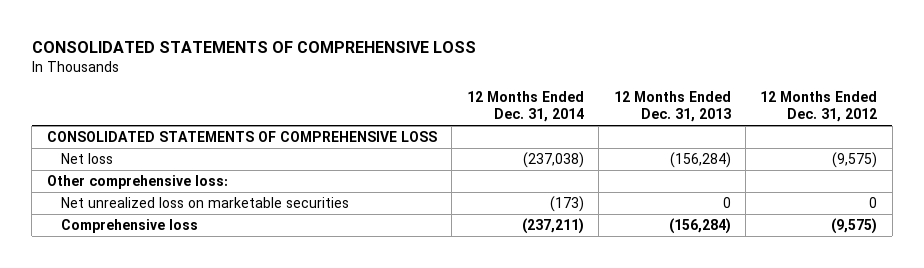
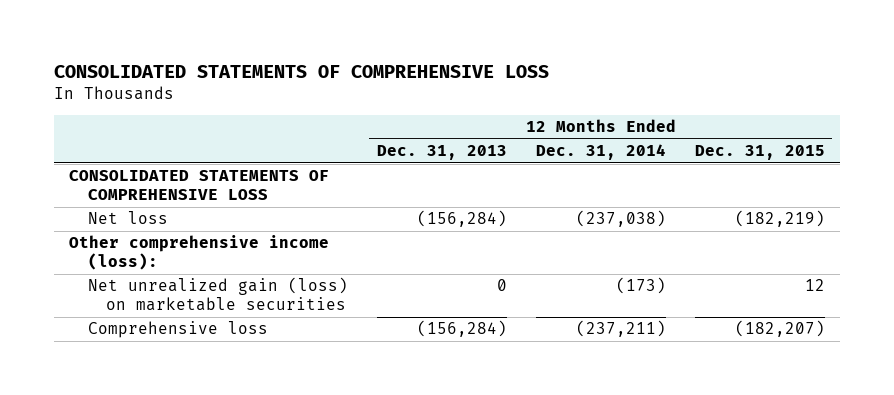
[760,90,878,123] 12 Months Ended Dec. 31, 2012 -> none
none -> [695,145,826,161] Dec. 31, 2015
[46,174,228,189] Other comprehensive loss: -> [68,235,329,271] Other comprehensive income (loss):
[61,196,350,208] Net unrealized loss on marketable securities -> [87,277,348,312] Net unrealized gain (loss) on marketable securities

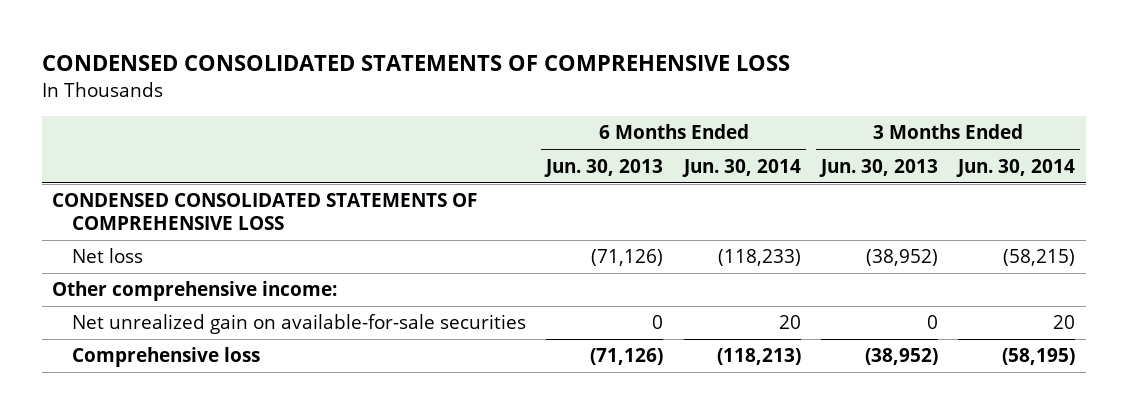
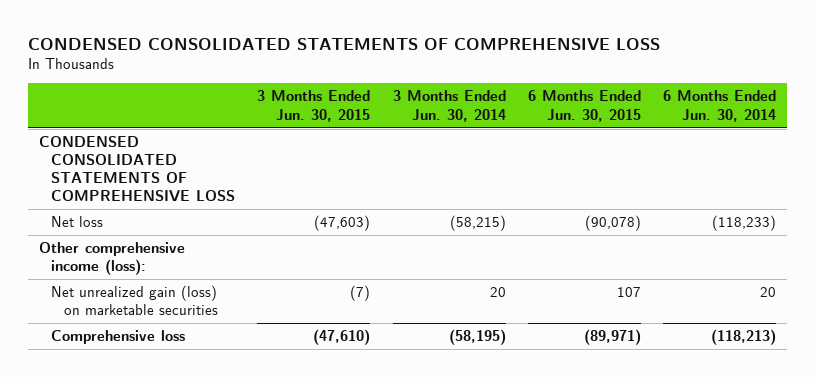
[544,158,664,177] Jun. 30, 2013 -> none
[819,158,939,177] Jun. 30, 2013 -> none
none -> [257,90,371,122] 3 Months Ended Jun. 30, 2015
none -> [527,90,641,122] 6 Months Ended Jun. 30, 2015
[52,281,338,302] Other comprehensive income: -> [38,241,185,276] Other comprehensive income (loss):
[72,314,527,335] Net unrealized gain on available-for-sale securities -> [51,284,218,316] Net unrealized gain (loss) on marketable securities

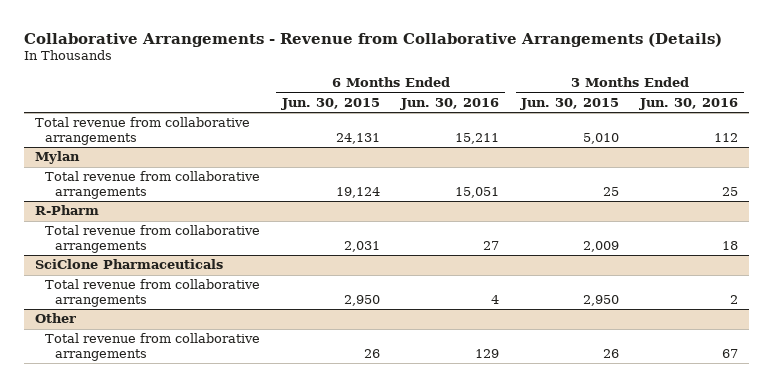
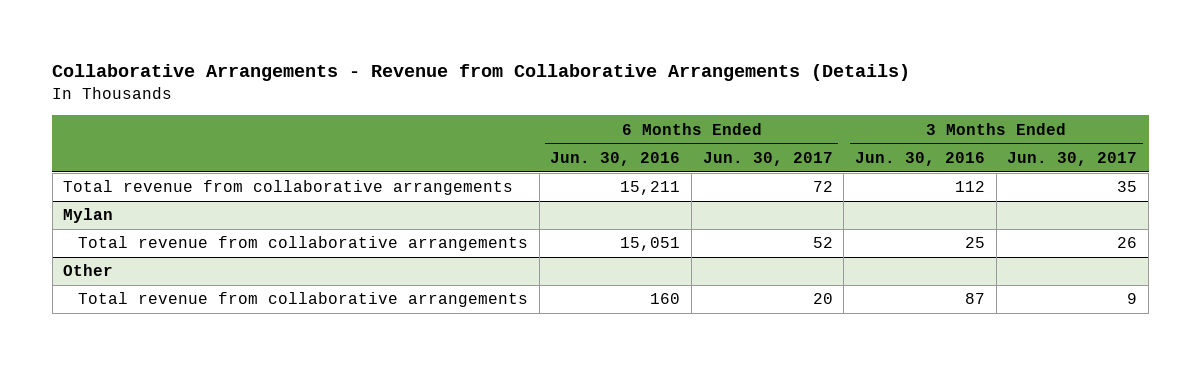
[280,98,380,111] Jun. 30, 2015 -> none
[519,98,619,111] Jun. 30, 2015 -> none
none -> [702,151,833,166] Jun. 30, 2017
none -> [1007,151,1138,166] Jun. 30, 2017
[35,205,100,216] R-Pharm -> none
[45,225,261,253] Total revenue from collaborative arrangements -> none
[35,259,224,270] SciClone Pharmaceuticals -> none
[45,279,261,307] Total revenue from collaborative arrangements -> none
[475,348,500,358] 129 -> [650,293,681,305] 160
[722,348,739,358] 67 -> [965,293,986,305] 87

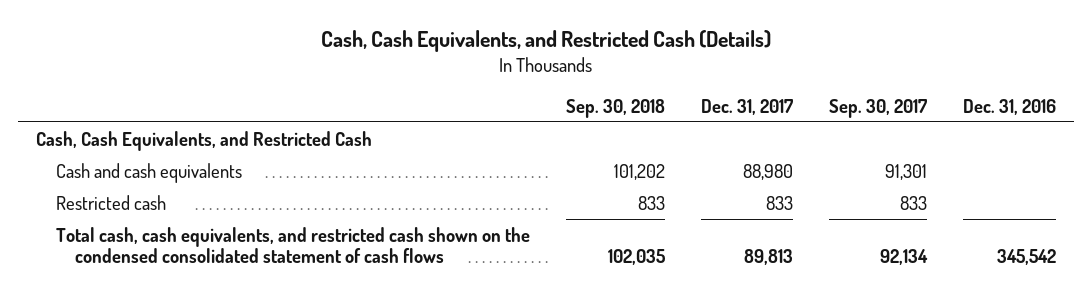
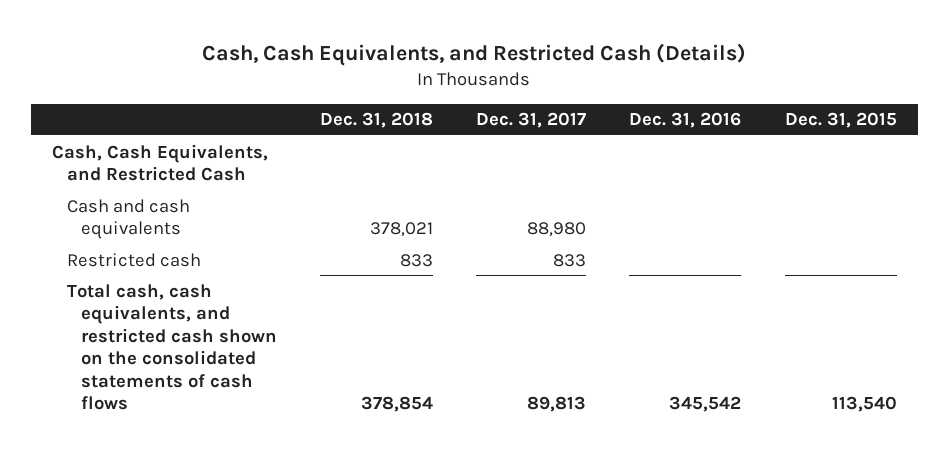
[565,98,665,118] Sep. 30, 2018 -> none
[828,98,927,118] Sep. 30, 2017 -> none
none -> [319,112,433,129] Dec. 31, 2018
none -> [784,112,897,129] Dec. 31, 2015
[55,226,530,264] Total cash, cash equivalents, and restricted cash shown on the condensed consolidated statement of cash flows -> [66,283,277,411] Total cash, cash equivalents, and restricted cash shown on the consolidated statements of cash flows

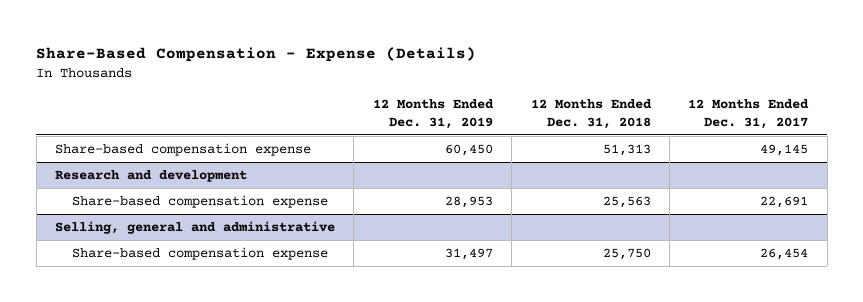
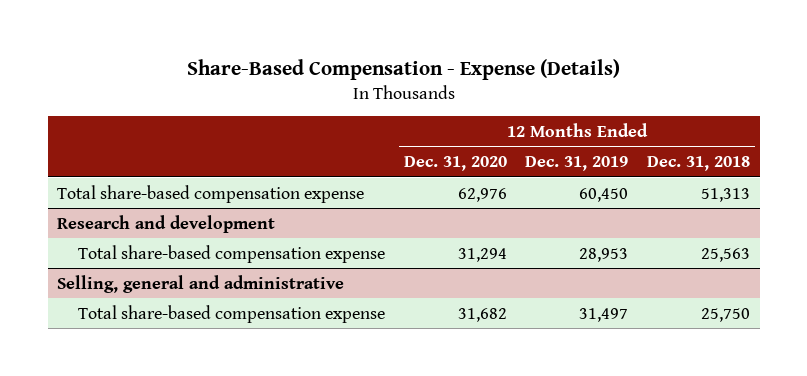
[688,99,810,129] 12 Months Ended Dec. 31, 2017 -> none
none -> [403,156,507,172] Dec. 31, 2020
[55,142,312,156] Share-based compensation expense -> [56,184,364,203] Total share-based compensation expense
[72,194,329,208] Share-based compensation expense -> [77,244,385,263] Total share-based compensation expense
[72,246,329,260] Share-based compensation expense -> [77,304,385,323] Total share-based compensation expense

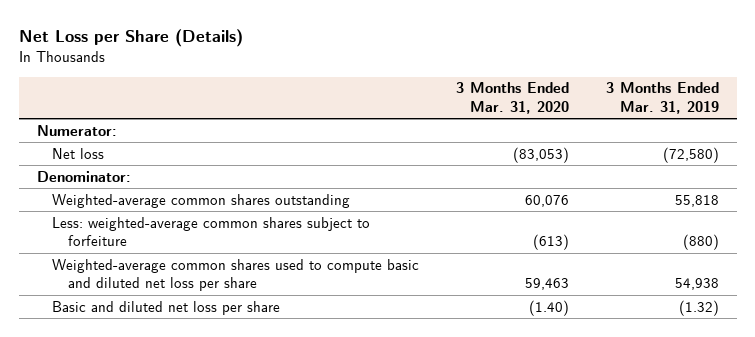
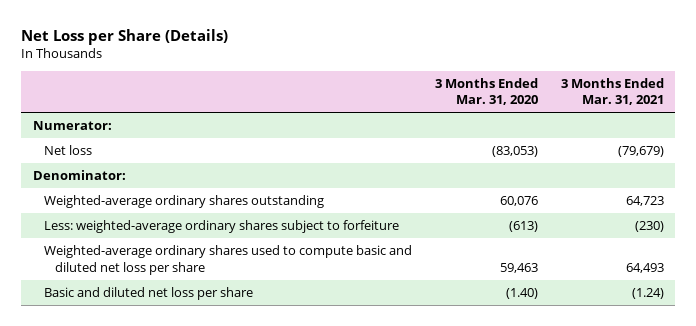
[605,82,719,114] 3 Months Ended Mar. 31, 2019 -> none
none -> [560,77,664,106] 3 Months Ended Mar. 31, 2021
[52,193,351,208] Weighted-average common shares outstanding -> [44,195,325,209] Weighted-average ordinary shares outstanding
[52,216,371,247] Less: weighted-average common shares subject to forfeiture -> [44,220,400,234] Less: weighted-average ordinary shares subject to forfeiture
[52,258,420,292] Weighted-average common shares used to compute basic and diluted net loss per share -> [44,245,413,275] Weighted-average ordinary shares used to compute basic and diluted net loss per share

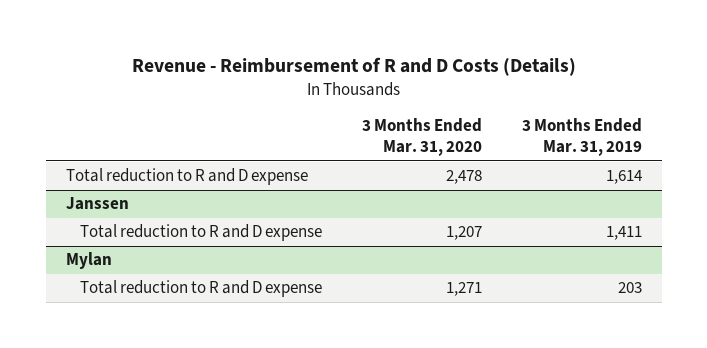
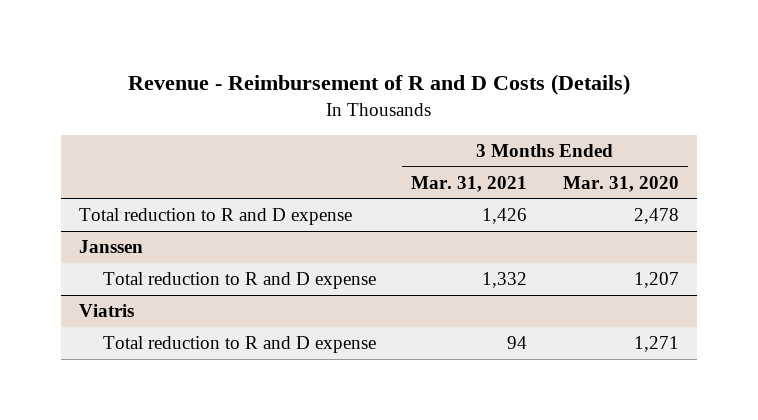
[521,117,642,157] 3 Months Ended Mar. 31, 2019 -> none
none -> [411,175,528,192] Mar. 31, 2021
[65,252,112,270] Mylan -> [78,303,134,317] Viatris

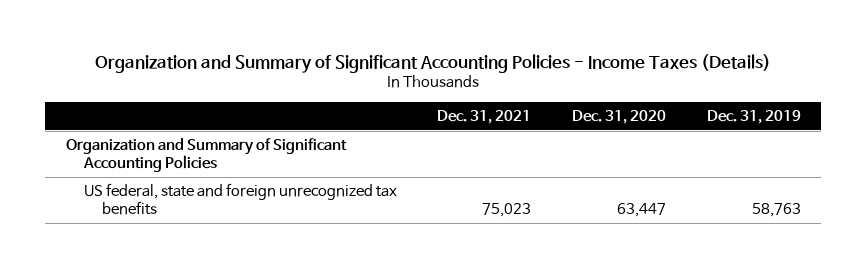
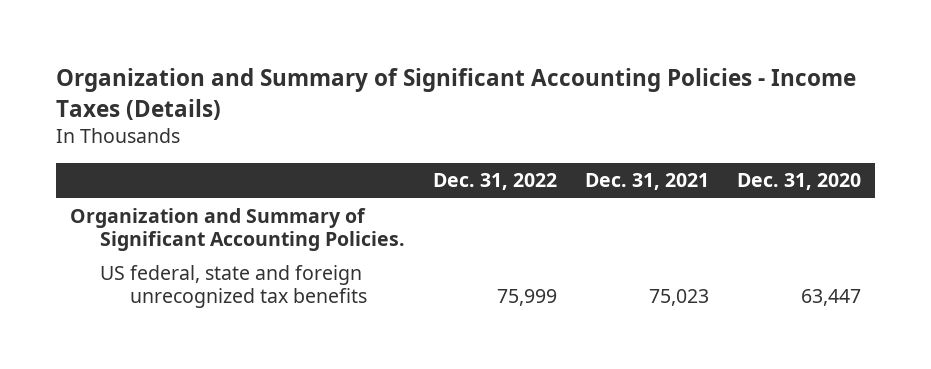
[706,109,801,124] Dec. 31, 2019 -> none
none -> [432,173,557,191] Dec. 31, 2022
[65,138,347,173] Organization and Summary of Significant Accounting Policies -> [70,208,405,252] Organization and Summary of Significant Accounting Policies.

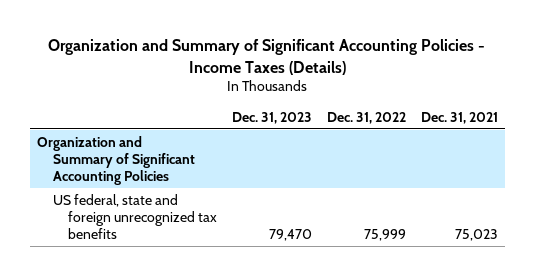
[736,173,861,191] Dec. 31, 2020 -> none
none -> [232,111,313,124] Dec. 31, 2023
[70,208,405,252] Organization and Summary of Significant Accounting Policies. -> [37,135,195,185] Organization and Summary of Significant Accounting Policies

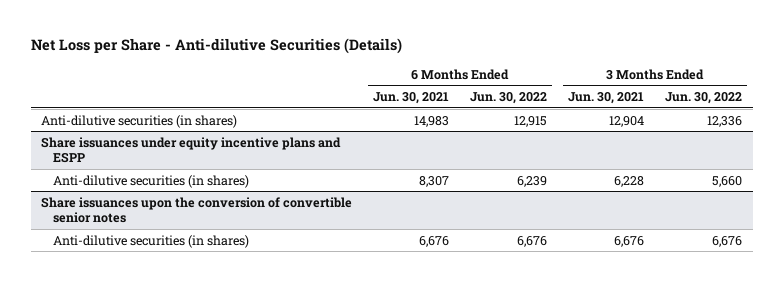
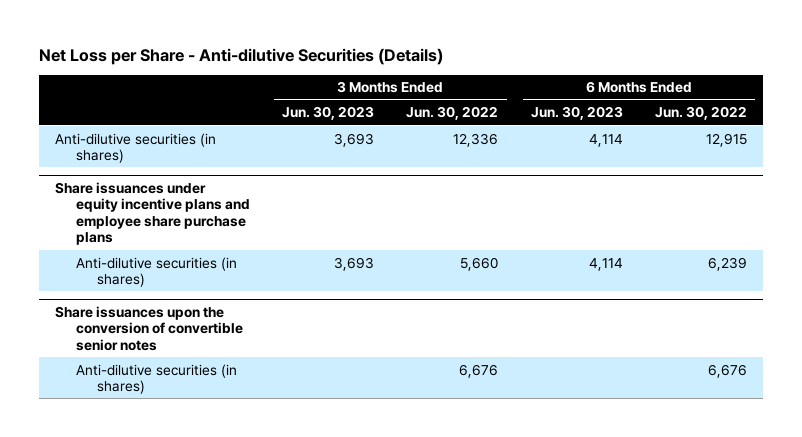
[373,91,450,104] Jun. 30, 2021 -> none
[568,91,645,104] Jun. 30, 2021 -> none
none -> [282,106,375,121] Jun. 30, 2023
none -> [530,106,623,121] Jun. 30, 2023
[41,136,342,164] Share issuances under equity incentive plans and ESPP -> [54,181,251,246] Share issuances under equity incentive plans and employee share purchase plans

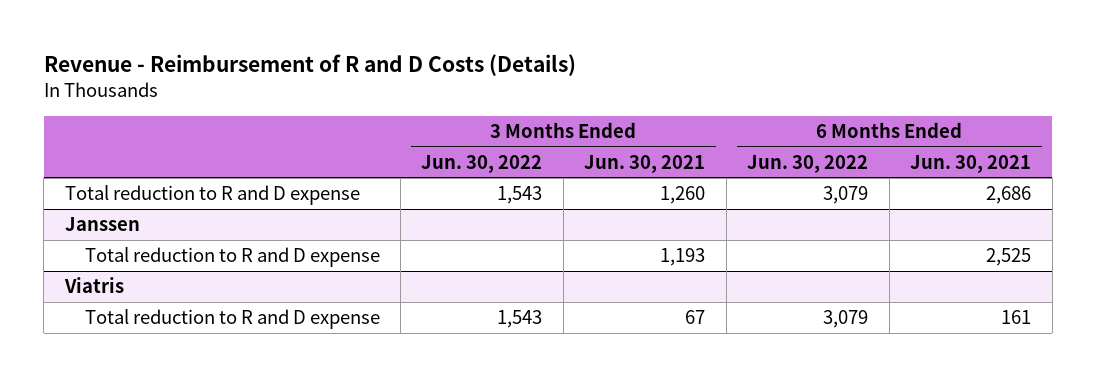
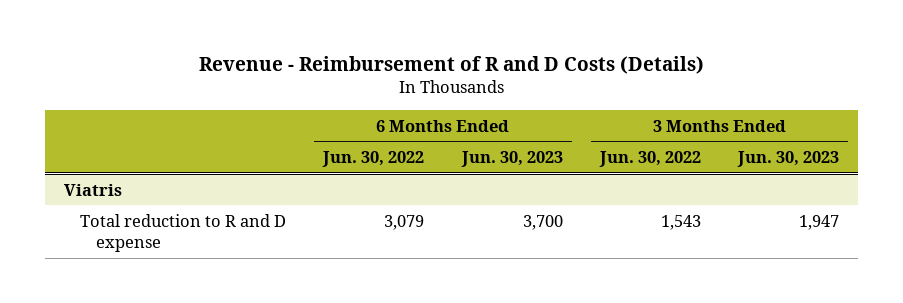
[584,154,706,173] Jun. 30, 2021 -> none
[910,154,1032,173] Jun. 30, 2021 -> none
none -> [460,150,563,167] Jun. 30, 2023
none -> [737,150,840,167] Jun. 30, 2023
[64,185,360,206] Total reduction to R and D expense -> none
[64,217,140,232] Janssen -> none
[84,247,380,268] Total reduction to R and D expense -> none

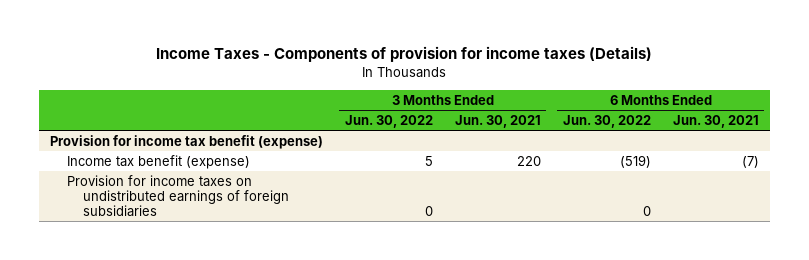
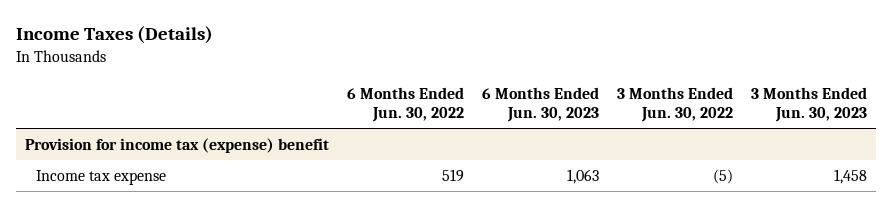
[156,46,653,63] Income Taxes - Components of provision for income taxes (Details) -> [15,26,213,45] Income Taxes (Details)
[454,114,541,128] Jun. 30, 2021 -> none
[672,114,759,128] Jun. 30, 2021 -> none
none -> [481,86,599,123] 6 Months Ended Jun. 30, 2023
none -> [750,86,867,123] 3 Months Ended Jun. 30, 2023
[66,174,290,217] Provision for income taxes on undistributed earnings of foreign subsidiaries -> none
[50,134,324,149] Provision for income tax benefit (expense) -> [24,137,329,153] Provision for income tax (expense) benefit
[66,154,250,169] Income tax benefit (expense) -> [35,169,166,185] Income tax expense
[424,155,433,166] 5 -> [712,168,733,184] (5)
[619,154,651,168] (519) -> [441,168,464,182] 519

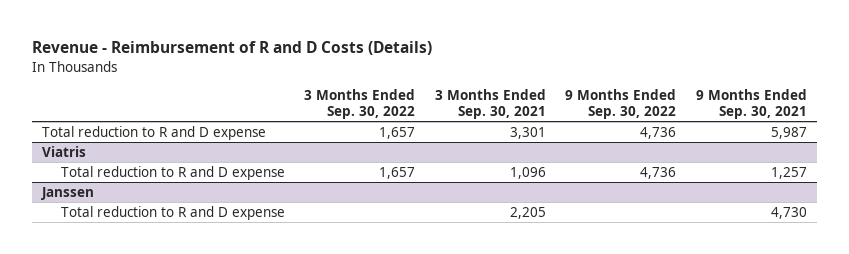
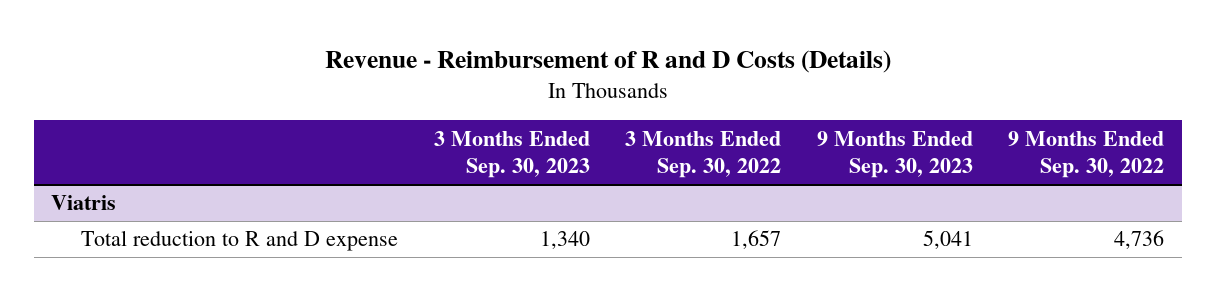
[434,88,546,120] 3 Months Ended Sep. 30, 2021 -> none
[696,88,808,120] 9 Months Ended Sep. 30, 2021 -> none
none -> [433,130,590,179] 3 Months Ended Sep. 30, 2023
none -> [816,130,973,179] 9 Months Ended Sep. 30, 2023
[42,125,267,140] Total reduction to R and D expense -> none
[41,186,95,200] Janssen -> none
[60,205,285,220] Total reduction to R and D expense -> none

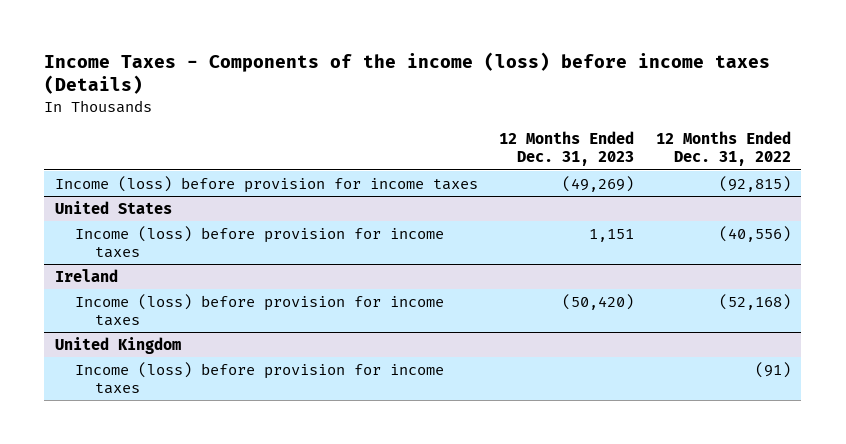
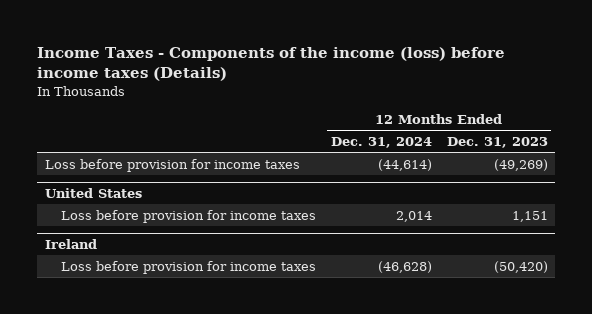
[655,131,791,167] 12 Months Ended Dec. 31, 2022 -> none
none -> [330,137,432,149] Dec. 31, 2024
[54,175,478,193] Income (loss) before provision for income taxes -> [44,158,300,172] Loss before provision for income taxes
[74,225,444,258] Income (loss) before provision for income taxes -> [60,209,316,223] Loss before provision for income taxes
[54,336,181,354] United Kingdom -> none
[74,361,444,394] Income (loss) before provision for income taxes -> none
[74,293,444,326] Income (loss) before provision for income taxes -> [60,260,316,274] Loss before provision for income taxes

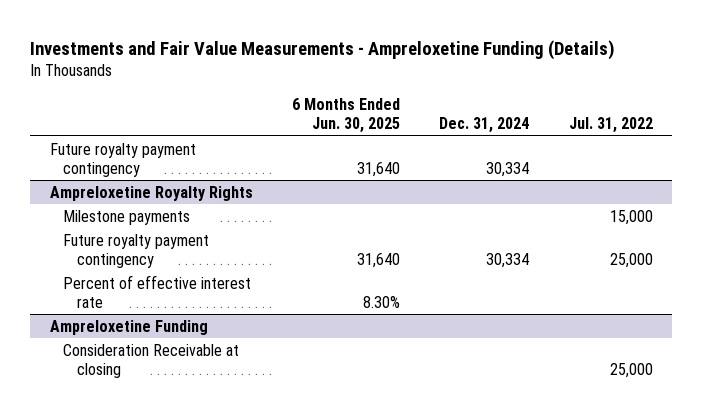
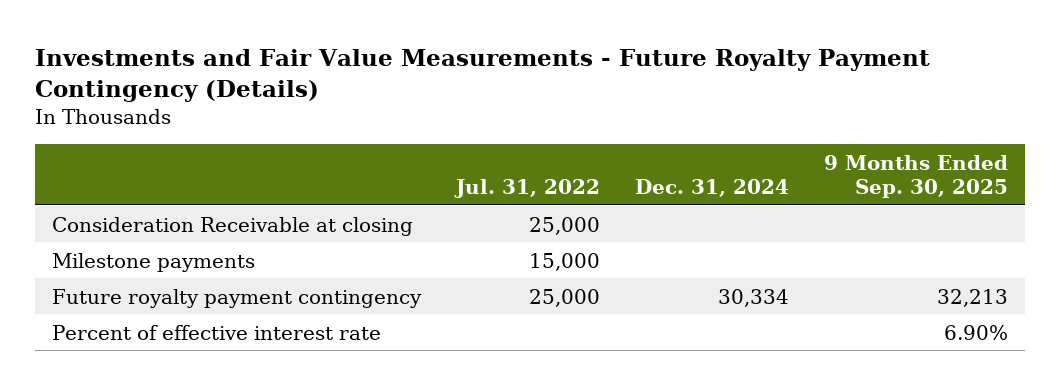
[30,39,616,60] Investments and Fair Value Measurements - Ampreloxetine Funding (Details) -> [35,49,931,103] Investments and Fair Value Measurements - Future Royalty Payment Contingency (Details)
[292,98,401,134] 6 Months Ended Jun. 30, 2025 -> none
none -> [823,154,1008,198] 9 Months Ended Sep. 30, 2025
[49,142,196,177] Future royalty payment contingency -> none
[49,185,253,201] Ampreloxetine Royalty Rights -> none
none -> [52,216,414,236] Consideration Receivable at closing
[49,319,208,335] Ampreloxetine Funding -> none
[63,343,240,378] Consideration Receivable at closing -> none

